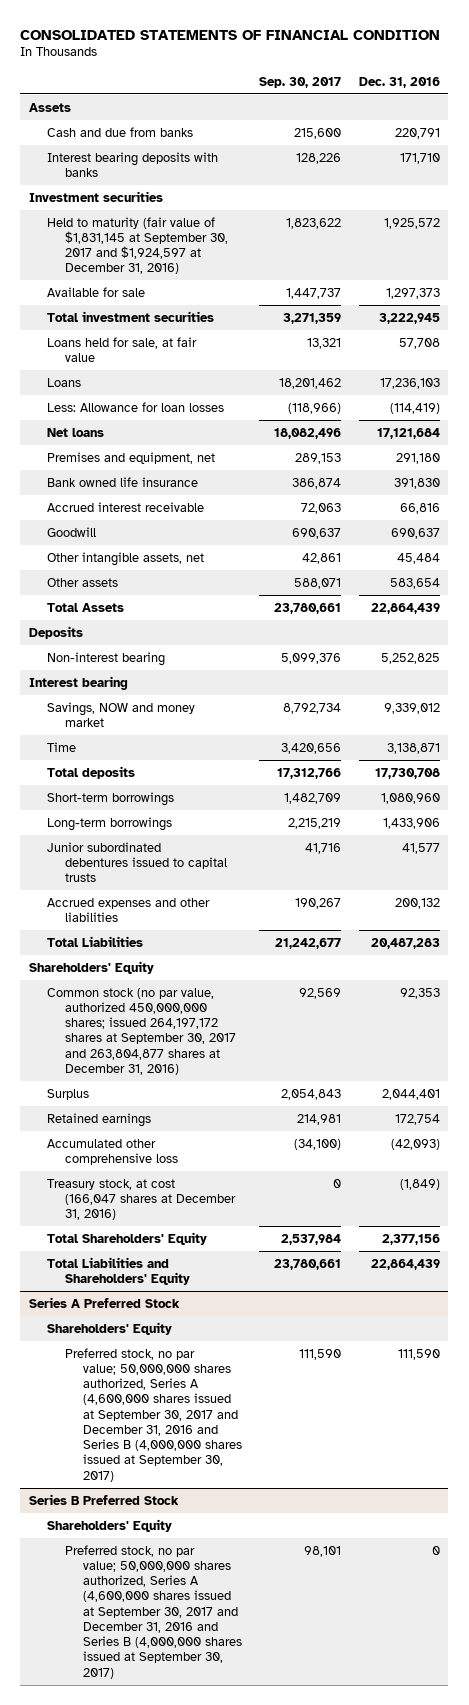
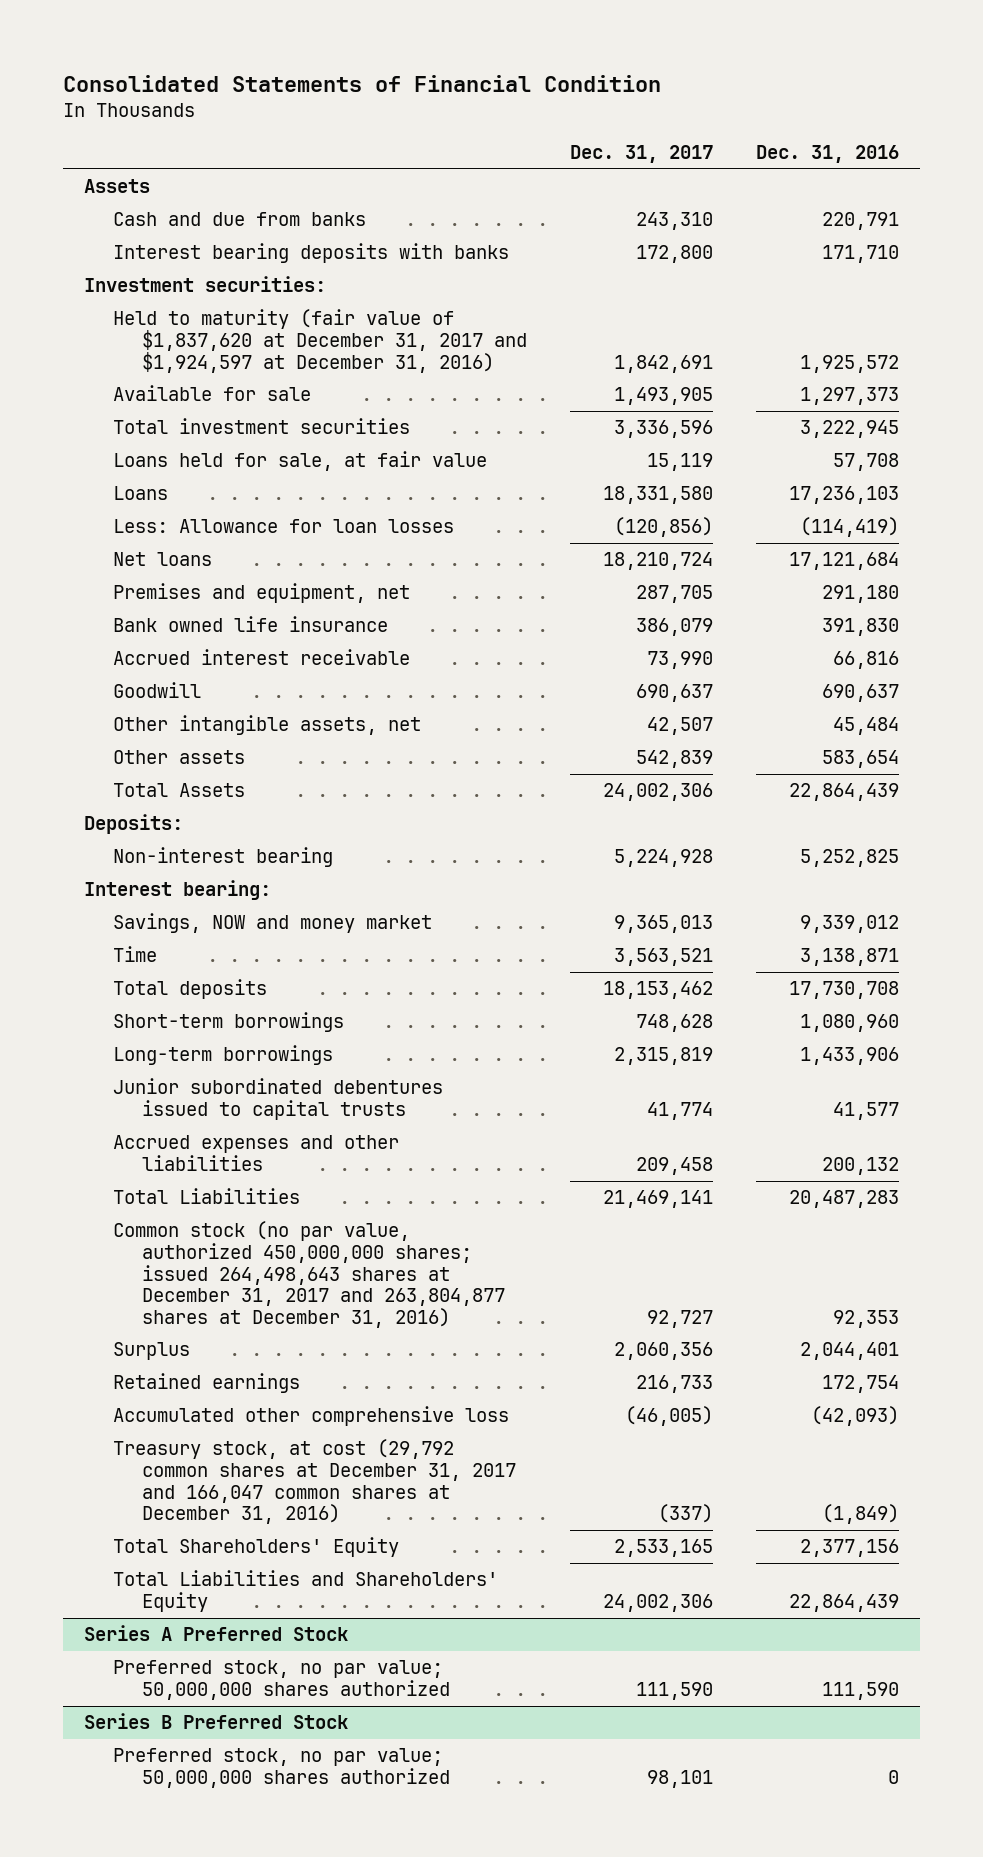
[20,29,441,40] CONSOLIDATED STATEMENTS OF FINANCIAL CONDITION -> [62,74,661,92] Consolidated Statements of Financial Condition
[259,76,342,88] Sep. 30, 2017 -> none
none -> [569,145,713,164] Dec. 31, 2017
[28,190,163,202] Investment securities -> [84,276,327,293] Investment securities:
[46,216,228,275] Held to maturity (fair value of $1,831,145 at September 30, 2017 and $1,924,597 at December 31, 2016) -> [113,309,527,373] Held to maturity (fair value of $1,837,620 at December 31, 2017 and $1,924,597 at December 31, 2016)
[28,625,83,639] Deposits -> [84,814,184,835] Deposits:
[28,675,128,690] Interest bearing -> [84,880,272,901] Interest bearing:
[28,960,154,974] Shareholders' Equity -> none
[46,987,236,1075] Common stock (no par value, authorized 450,000,000 shares; issued 264,197,172 shares at September 30, 2017 and 263,804,877 shares at December 31, 2016) -> [113,1221,505,1328] Common stock (no par value, authorized 450,000,000 shares; issued 264,498,643 shares at December 31, 2017 and 263,804,877 shares at December 31, 2016)
[46,1178,236,1221] Treasury stock, at cost (166,047 shares at December 31, 2016) -> [113,1439,516,1525] Treasury stock, at cost (29,792 common shares at December 31, 2017 and 166,047 common shares at December 31, 2016)
[46,1321,172,1335] Shareholders' Equity -> none
[64,1347,242,1482] Preferred stock, no par value; 50,000,000 shares authorized, Series A (4,600,000 shares issued at September 30, 2017 and December 31, 2016 and Series B (4,000,000 shares issued at September 30, 2017) -> [113,1660,450,1700] Preferred stock, no par value; 50,000,000 shares authorized
[46,1518,172,1532] Shareholders' Equity -> none
[64,1544,242,1679] Preferred stock, no par value; 50,000,000 shares authorized, Series A (4,600,000 shares issued at September 30, 2017 and December 31, 2016 and Series B (4,000,000 shares issued at September 30, 2017) -> [113,1748,450,1788] Preferred stock, no par value; 50,000,000 shares authorized

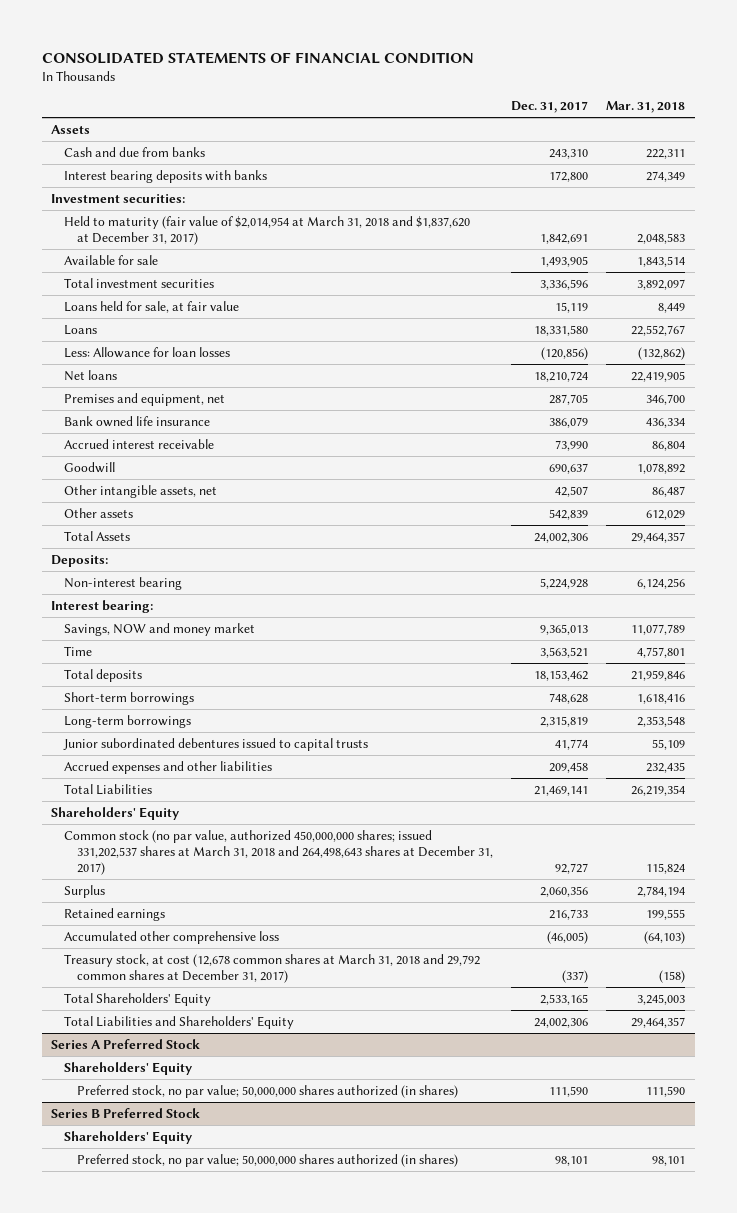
[62,74,661,92] Consolidated Statements of Financial Condition -> [42,51,475,64] CONSOLIDATED STATEMENTS OF FINANCIAL CONDITION
[755,145,899,164] Dec. 31, 2016 -> none
none -> [606,101,686,114] Mar. 31, 2018
[113,309,527,373] Held to maturity (fair value of $1,837,620 at December 31, 2017 and $1,924,597 at December 31, 2016) -> [64,215,471,245] Held to maturity (fair value of $2,014,954 at March 31, 2018 and $1,837,620 at December 31, 2017)
none -> [51,806,180,820] Shareholders' Equity
[113,1221,505,1328] Common stock (no par value, authorized 450,000,000 shares; issued 264,498,643 shares at December 31, 2017 and 263,804,877 shares at December 31, 2016) -> [64,829,493,875] Common stock (no par value, authorized 450,000,000 shares; issued 331,202,537 shares at March 31, 2018 and 264,498,643 shares at December 31, 2017)
[113,1439,516,1525] Treasury stock, at cost (29,792 common shares at December 31, 2017 and 166,047 common shares at December 31, 2016) -> [64,953,481,983] Treasury stock, at cost (12,678 common shares at March 31, 2018 and 29,792 common shares at December 31, 2017)
none -> [64,1061,193,1075] Shareholders' Equity
[113,1660,450,1700] Preferred stock, no par value; 50,000,000 shares authorized -> [76,1084,458,1098] Preferred stock, no par value; 50,000,000 shares authorized (in shares)
none -> [64,1130,193,1144] Shareholders' Equity
[113,1748,450,1788] Preferred stock, no par value; 50,000,000 shares authorized -> [76,1153,458,1167] Preferred stock, no par value; 50,000,000 shares authorized (in shares)

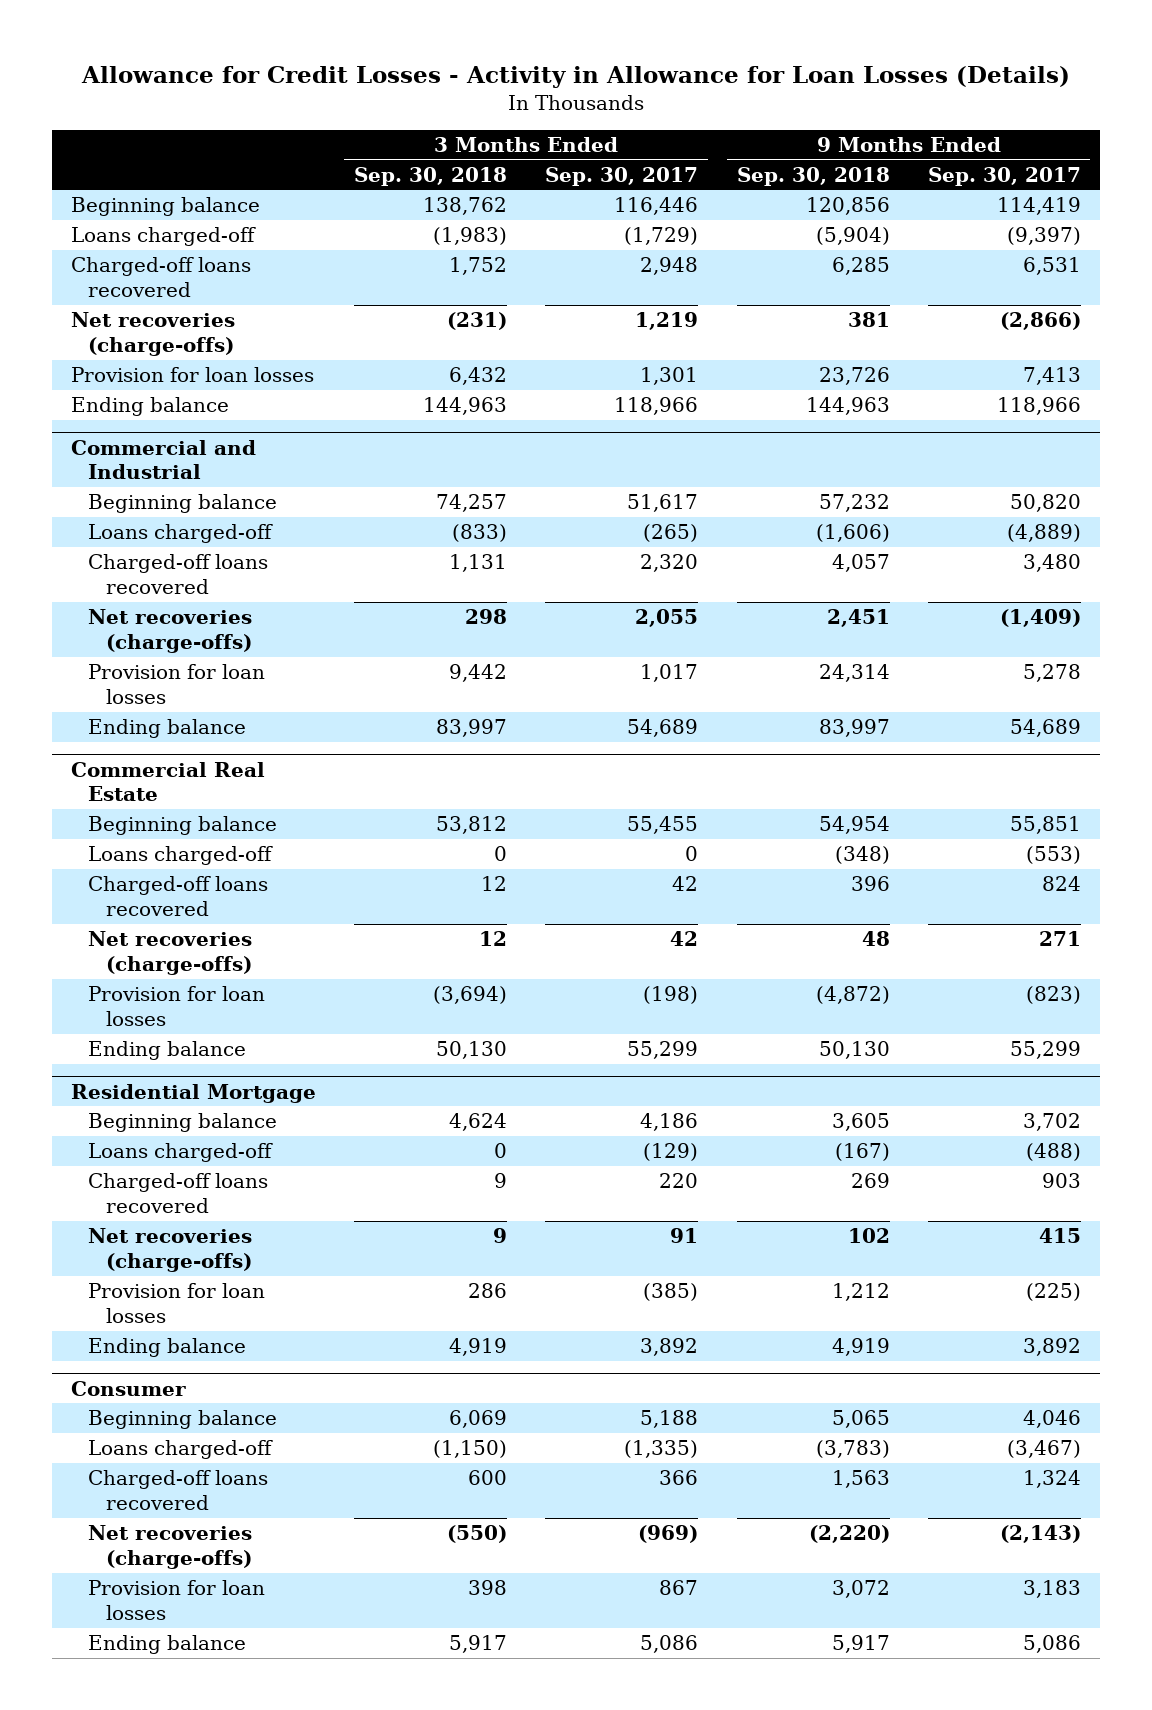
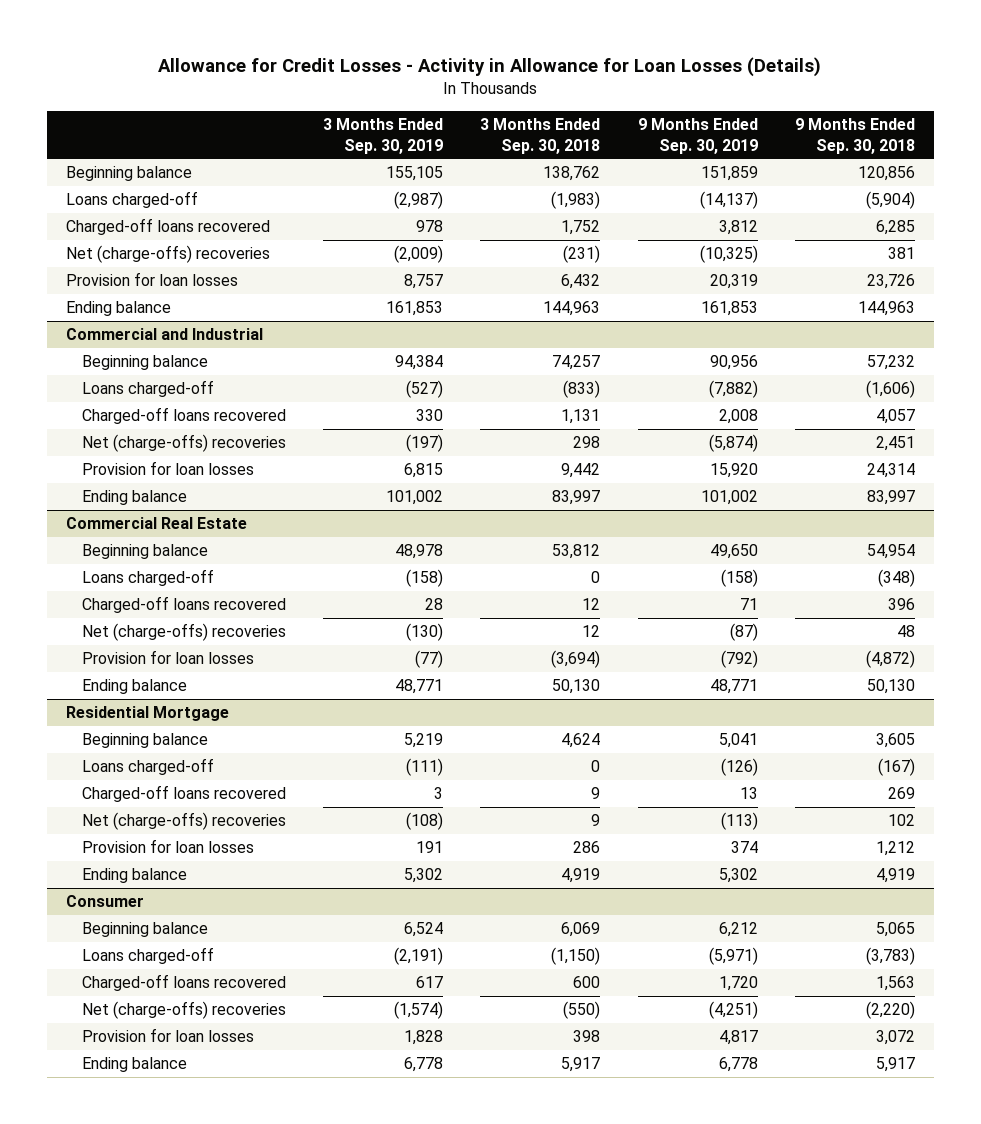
[545,166,699,186] Sep. 30, 2017 -> none
[927,166,1081,186] Sep. 30, 2017 -> none
none -> [323,117,444,154] 3 Months Ended Sep. 30, 2019
none -> [637,117,758,154] 9 Months Ended Sep. 30, 2019
[70,312,235,357] Net recoveries (charge-offs) -> [65,245,270,264] Net (charge-offs) recoveries
[88,609,253,654] Net recoveries (charge-offs) -> [81,434,286,453] Net (charge-offs) recoveries
[88,931,253,976] Net recoveries (charge-offs) -> [81,623,286,642] Net (charge-offs) recoveries
[88,1228,253,1273] Net recoveries (charge-offs) -> [81,812,286,831] Net (charge-offs) recoveries
[88,1525,253,1570] Net recoveries (charge-offs) -> [81,1001,286,1020] Net (charge-offs) recoveries

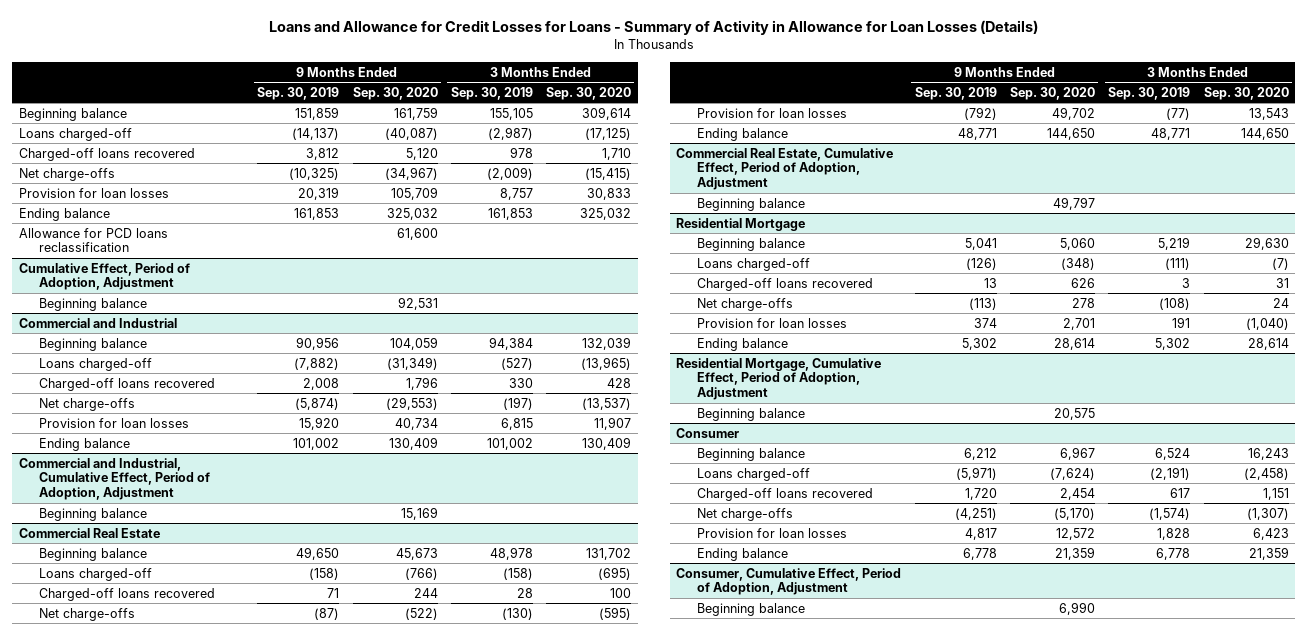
[158,57,822,78] Allowance for Credit Losses - Activity in Allowance for Loan Losses (Details) -> [268,19,1038,35] Loans and Allowance for Credit Losses for Loans - Summary of Activity in Allowance for Loan Losses (Details)
[480,117,601,154] 3 Months Ended Sep. 30, 2018 -> none
[794,117,915,154] 9 Months Ended Sep. 30, 2018 -> none
none -> [352,86,438,100] Sep. 30, 2020
none -> [546,86,632,100] Sep. 30, 2020
[65,245,270,264] Net (charge-offs) recoveries -> [18,167,115,181] Net charge-offs
none -> [18,227,168,253] Allowance for PCD loans reclassification
none -> [18,262,190,291] Cumulative Effect, Period of Adoption, Adjustment
none -> [39,297,148,311] Beginning balance
[81,434,286,453] Net (charge-offs) recoveries -> [39,397,136,411] Net charge-offs
none -> [18,457,211,501] Commercial and Industrial, Cumulative Effect, Period of Adoption, Adjustment
none -> [39,507,148,521] Beginning balance
[81,623,286,642] Net (charge-offs) recoveries -> [39,607,136,621] Net charge-offs
none -> [676,147,894,191] Commercial Real Estate, Cumulative Effect, Period of Adoption, Adjustment
none -> [696,197,805,211] Beginning balance
[81,812,286,831] Net (charge-offs) recoveries -> [696,297,793,311] Net charge-offs
none -> [676,357,882,401] Residential Mortgage, Cumulative Effect, Period of Adoption, Adjustment
none -> [696,407,805,421] Beginning balance
[81,1001,286,1020] Net (charge-offs) recoveries -> [696,507,793,521] Net charge-offs
none -> [676,567,902,596] Consumer, Cumulative Effect, Period of Adoption, Adjustment
none -> [696,602,805,616] Beginning balance

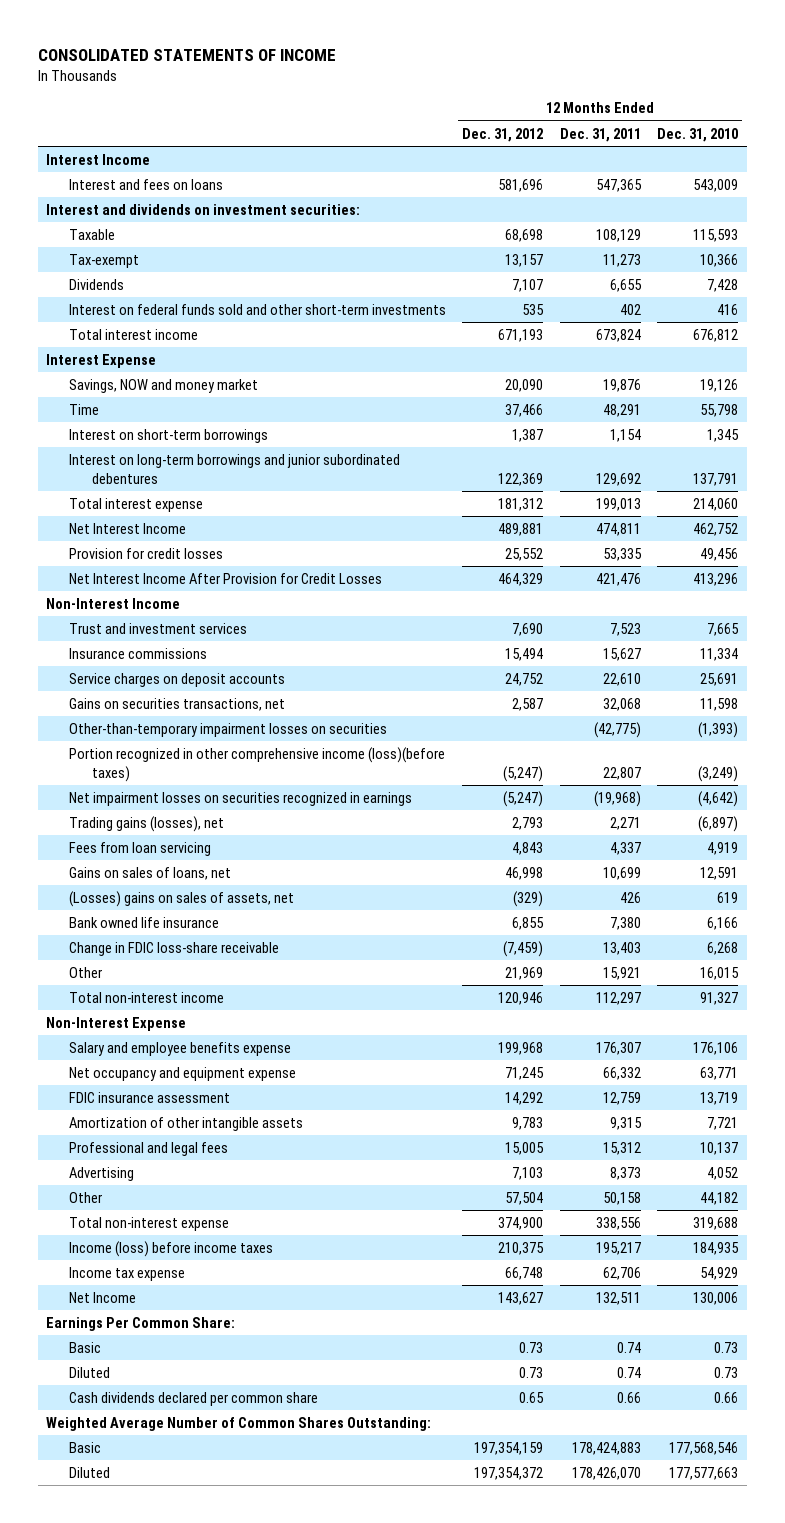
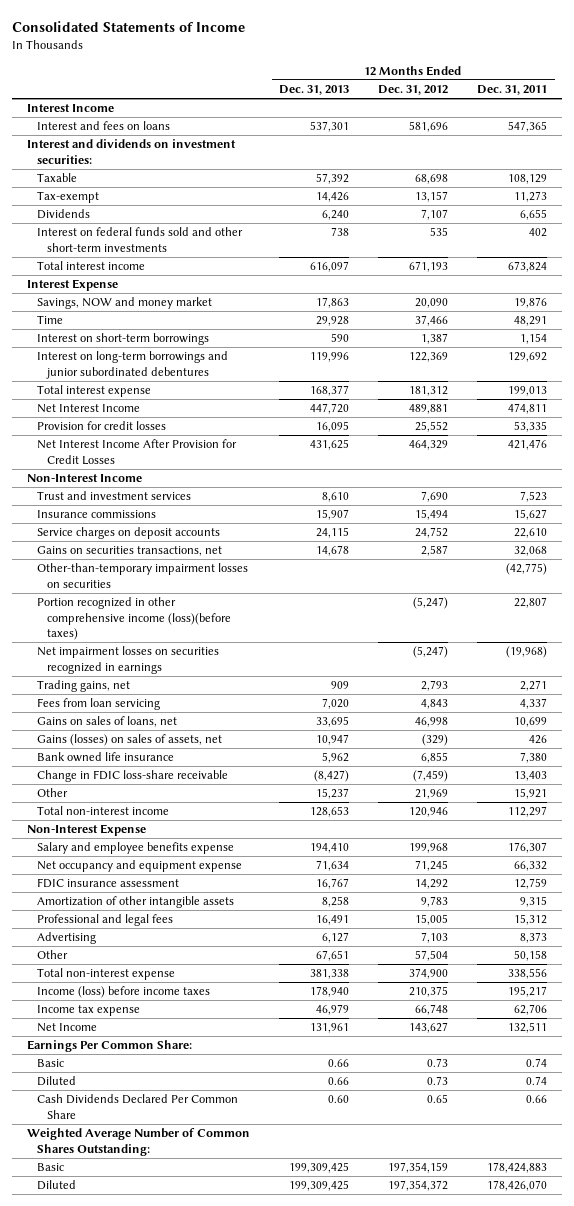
[38,48,337,61] CONSOLIDATED STATEMENTS OF INCOME -> [11,20,245,32] Consolidated Statements of Income
[657,127,739,142] Dec. 31, 2010 -> none
none -> [278,85,349,96] Dec. 31, 2013
[68,815,224,832] Trading gains (losses), net -> [36,680,130,693] Trading gains, net
[68,890,294,907] (Losses) gains on sales of assets, net -> [36,734,222,747] Gains (losses) on sales of assets, net
[68,1391,318,1406] Cash dividends declared per common share -> [36,1094,238,1119] Cash Dividends Declared Per Common Share

